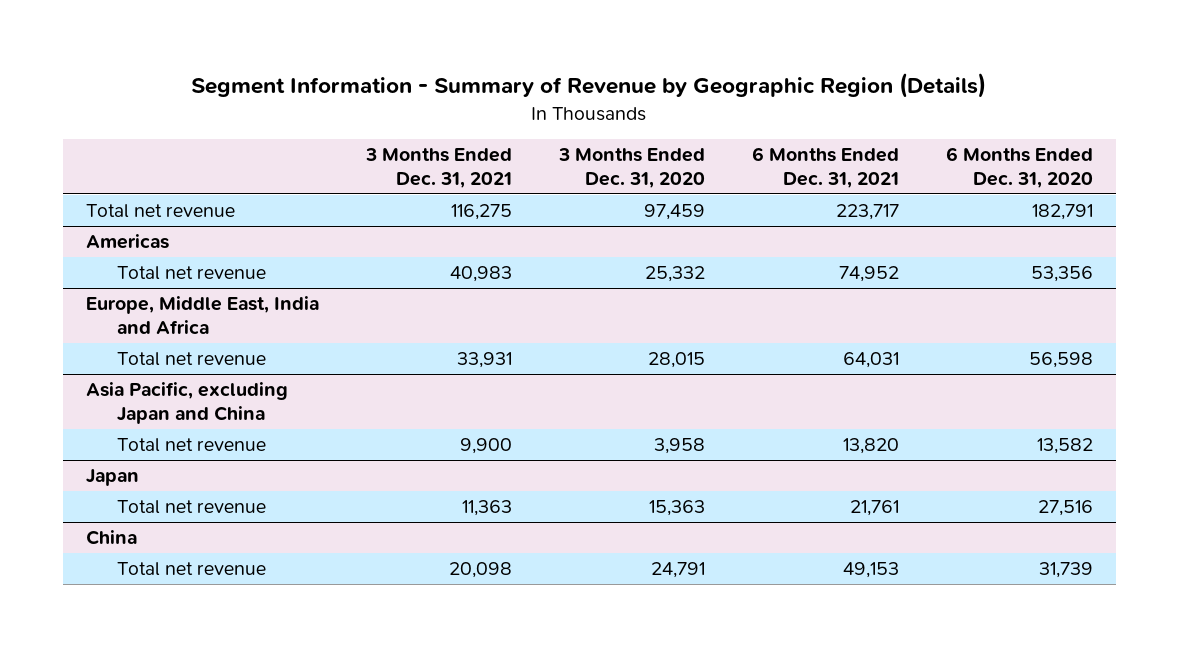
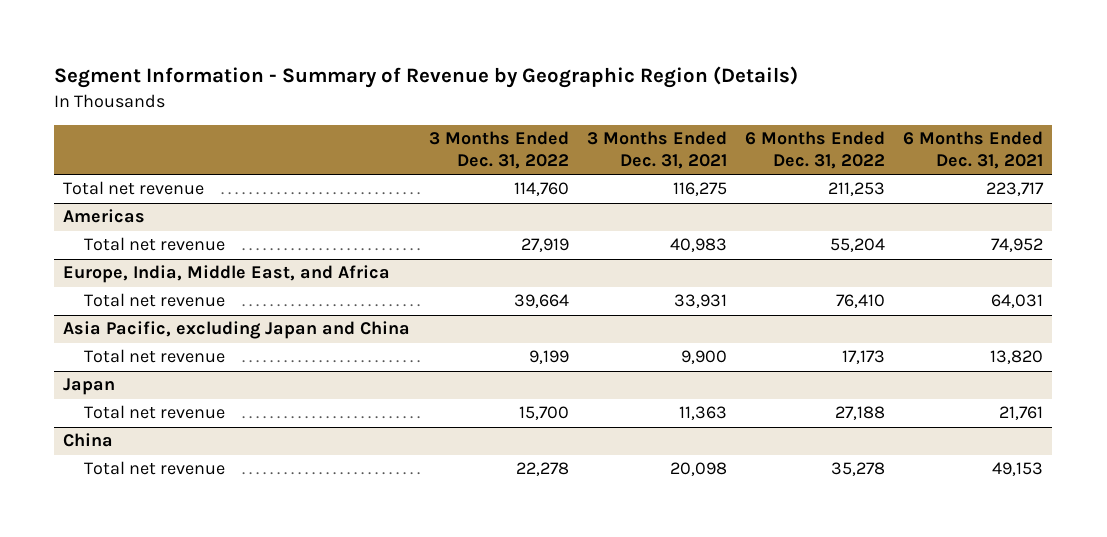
[557,148,705,188] 3 Months Ended Dec. 31, 2020 -> none
[945,147,1093,188] 6 Months Ended Dec. 31, 2020 -> none
none -> [428,131,569,170] 3 Months Ended Dec. 31, 2022
none -> [745,131,886,170] 6 Months Ended Dec. 31, 2022
[86,296,320,334] Europe, Middle East, India and Africa -> [63,265,391,284] Europe, India, Middle East, and Africa

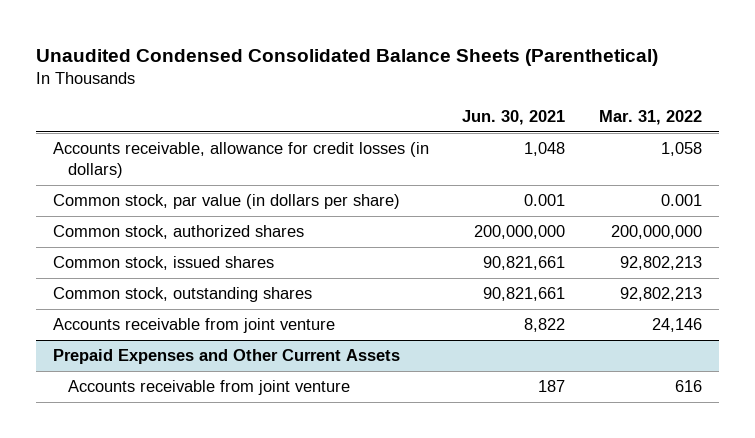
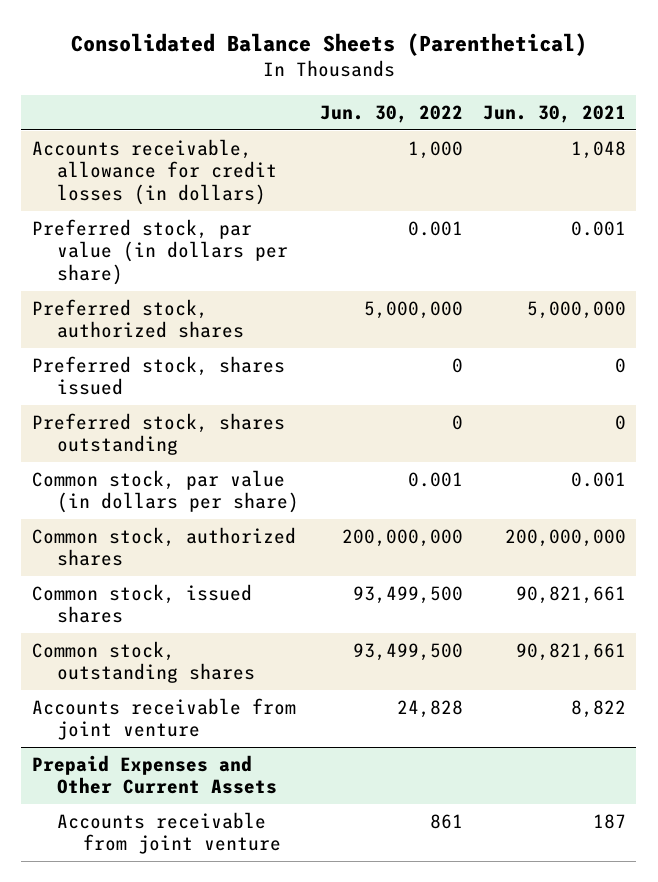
[36,48,659,66] Unaudited Condensed Consolidated Balance Sheets (Parenthetical) -> [70,32,587,56] Consolidated Balance Sheets (Parenthetical)
[598,109,702,125] Mar. 31, 2022 -> none
none -> [319,104,463,123] Jun. 30, 2022
none -> [31,219,289,285] Preferred stock, par value (in dollars per share)
none -> [31,299,245,339] Preferred stock, authorized shares
none -> [31,356,285,396] Preferred stock, shares issued
none -> [31,413,285,456] Preferred stock, shares outstanding

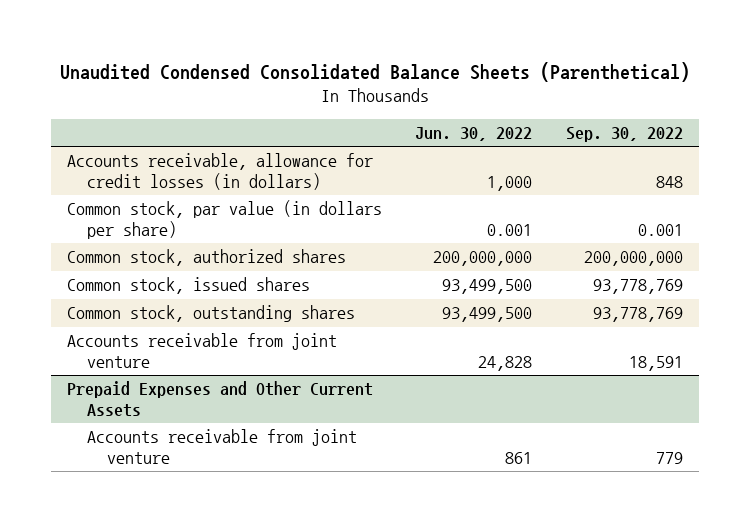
[70,32,587,56] Consolidated Balance Sheets (Parenthetical) -> [59,61,690,82] Unaudited Condensed Consolidated Balance Sheets (Parenthetical)
[482,104,626,123] Jun. 30, 2021 -> none
none -> [565,127,683,143] Sep. 30, 2022
[31,219,289,285] Preferred stock, par value (in dollars per share) -> none
[31,299,245,339] Preferred stock, authorized shares -> none
[31,356,285,396] Preferred stock, shares issued -> none
[31,413,285,456] Preferred stock, shares outstanding -> none

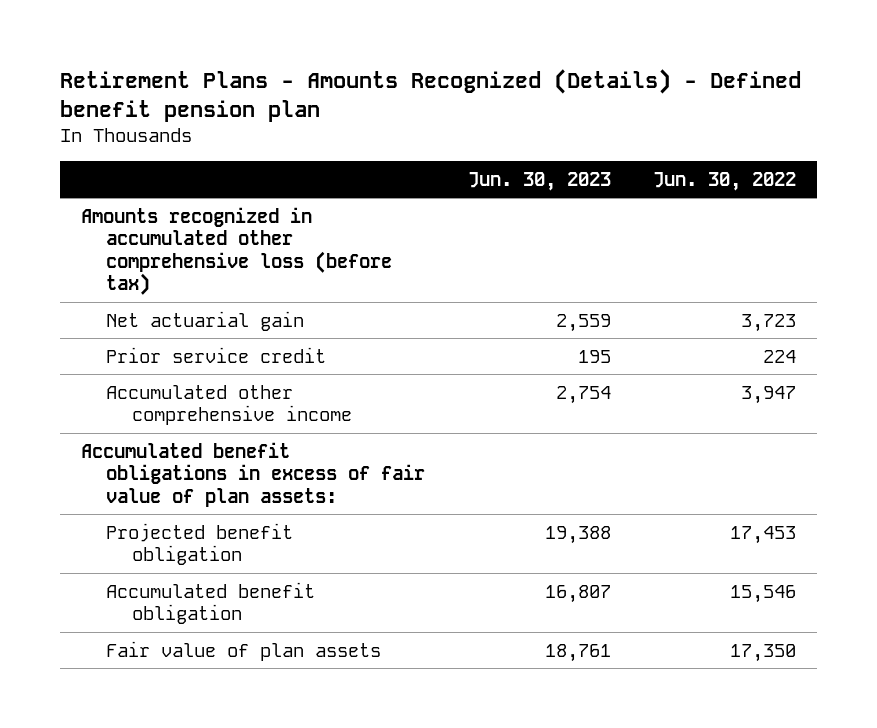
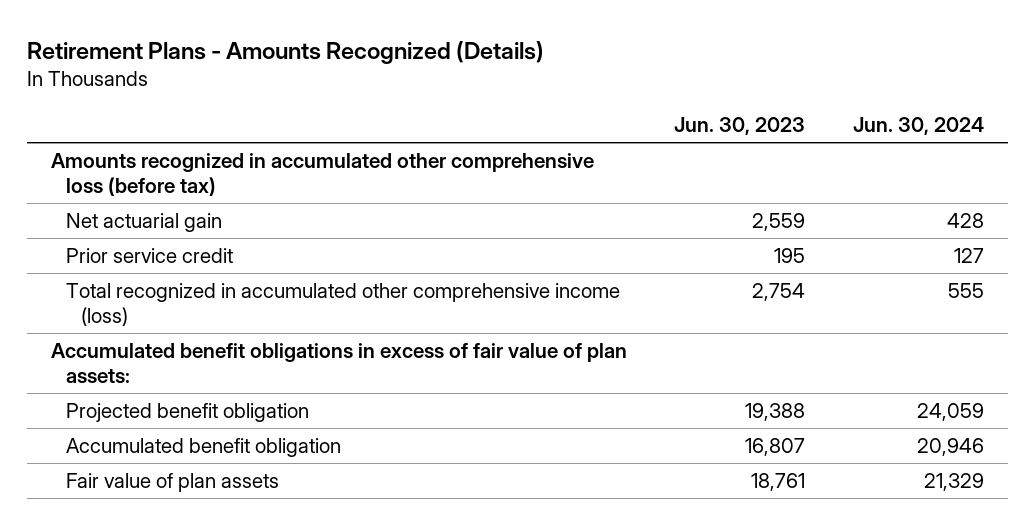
[59,69,801,123] Retirement Plans - Amounts Recognized (Details) - Defined benefit pension plan -> [26,40,544,64] Retirement Plans - Amounts Recognized (Details)
[653,171,797,191] Jun. 30, 2022 -> none
none -> [853,116,985,135] Jun. 30, 2024
[106,384,353,426] Accumulated other comprehensive income -> [65,283,620,327] Total recognized in accumulated other comprehensive income (loss)

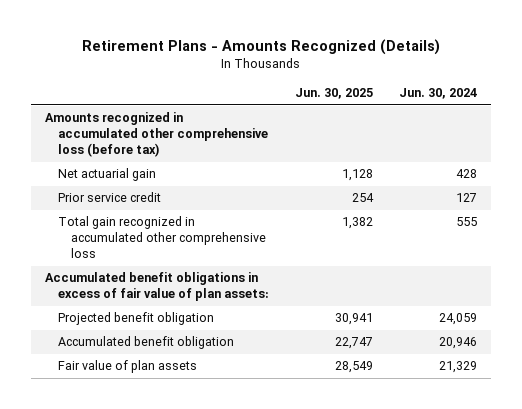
[674,116,806,135] Jun. 30, 2023 -> none
none -> [295,88,374,100] Jun. 30, 2025
[65,283,620,327] Total recognized in accumulated other comprehensive income (loss) -> [57,216,266,259] Total gain recognized in accumulated other comprehensive loss

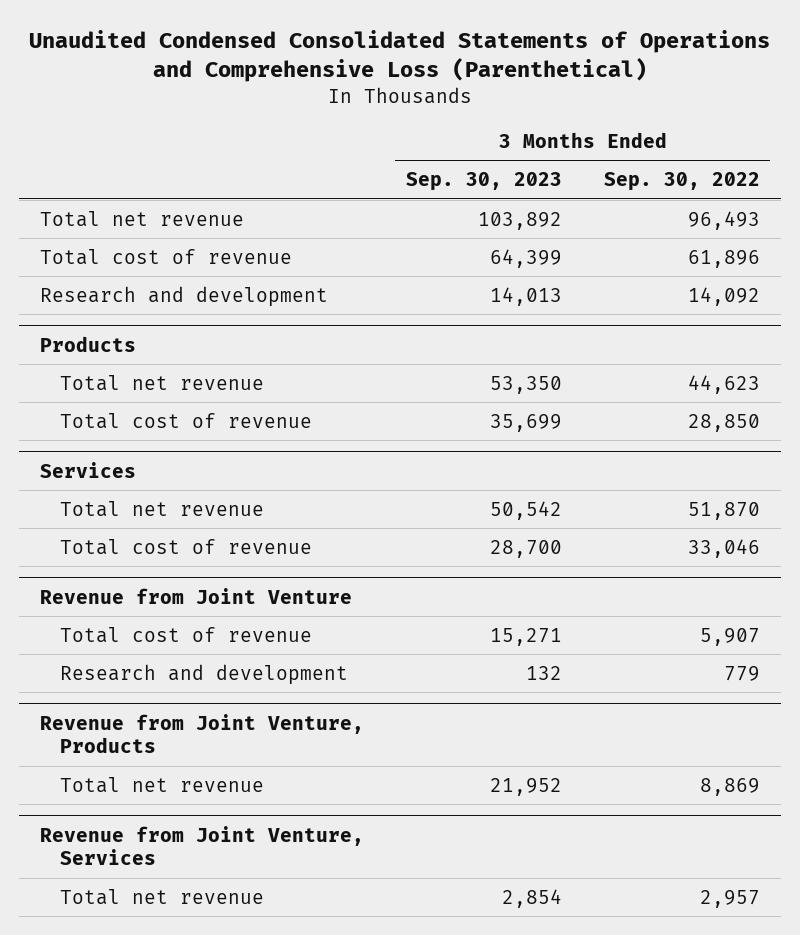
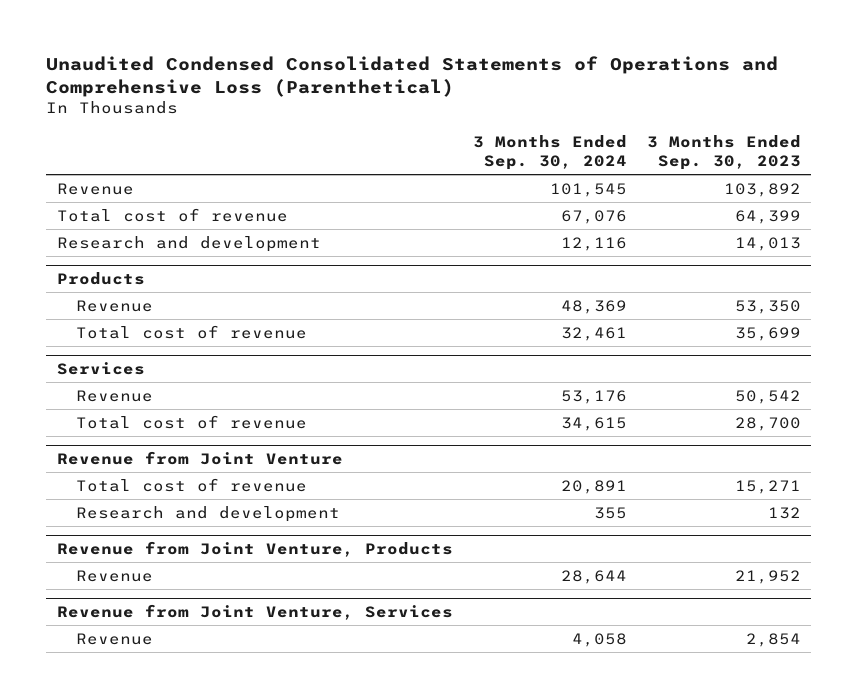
[603,172,760,192] Sep. 30, 2022 -> none
none -> [472,134,627,170] 3 Months Ended Sep. 30, 2024
[39,210,244,227] Total net revenue -> [56,182,134,195] Revenue
[60,374,265,391] Total net revenue -> [76,299,154,312] Revenue
[60,500,265,517] Total net revenue -> [76,389,154,402] Revenue
[60,776,265,793] Total net revenue -> [76,569,154,582] Revenue
[60,888,265,905] Total net revenue -> [76,632,154,645] Revenue

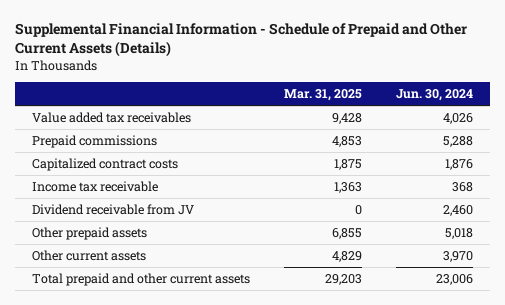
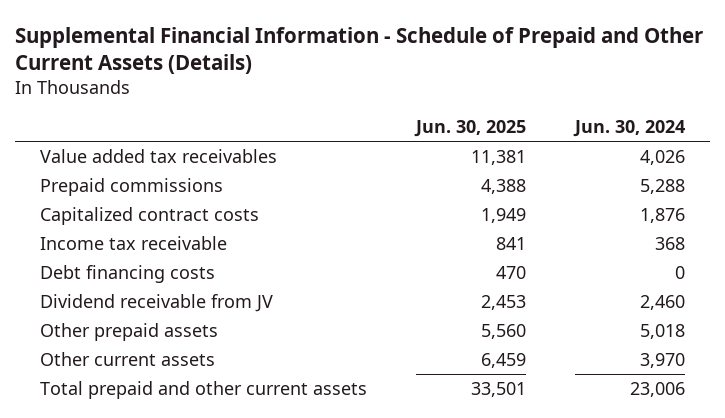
[284,89,363,102] Mar. 31, 2025 -> none
none -> [413,120,526,138] Jun. 30, 2025
none -> [39,264,215,283] Debt financing costs

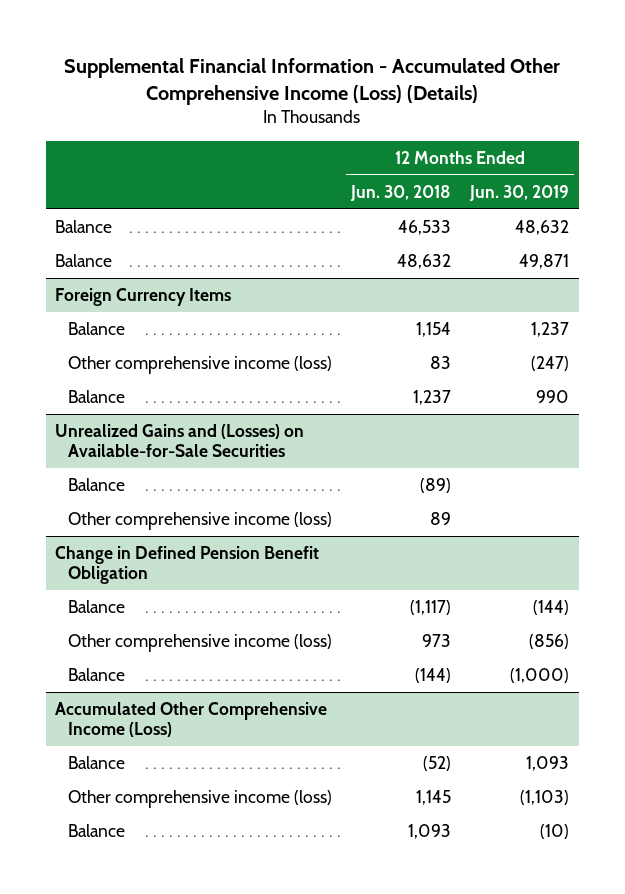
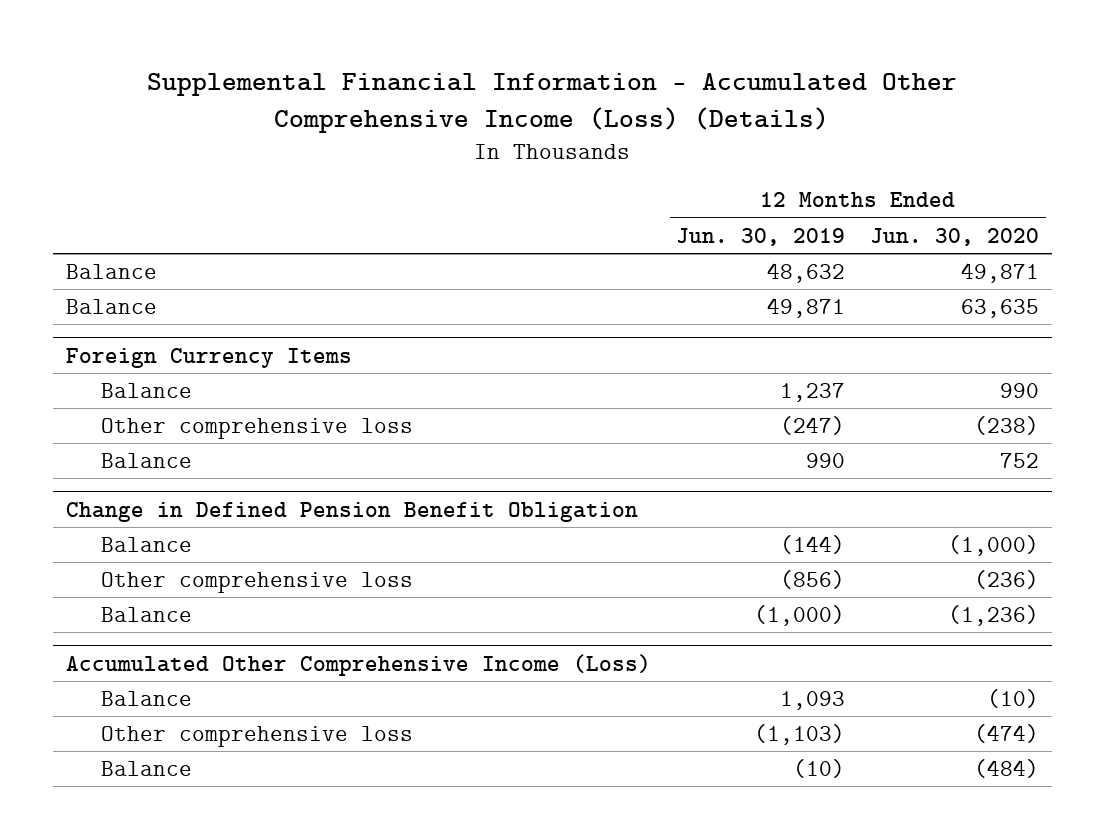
[349,184,451,201] Jun. 30, 2018 -> none
none -> [870,227,1040,246] Jun. 30, 2020
[67,356,332,375] Other comprehensive income (loss) -> [101,417,414,439] Other comprehensive loss
[55,424,305,458] Unrealized Gains and (Losses) on Available-for-Sale Securities -> none
[67,478,125,492] Balance -> none
[67,512,332,531] Other comprehensive income (loss) -> none
[67,634,332,653] Other comprehensive income (loss) -> [101,571,414,593] Other comprehensive loss
[67,790,332,809] Other comprehensive income (loss) -> [101,725,414,747] Other comprehensive loss

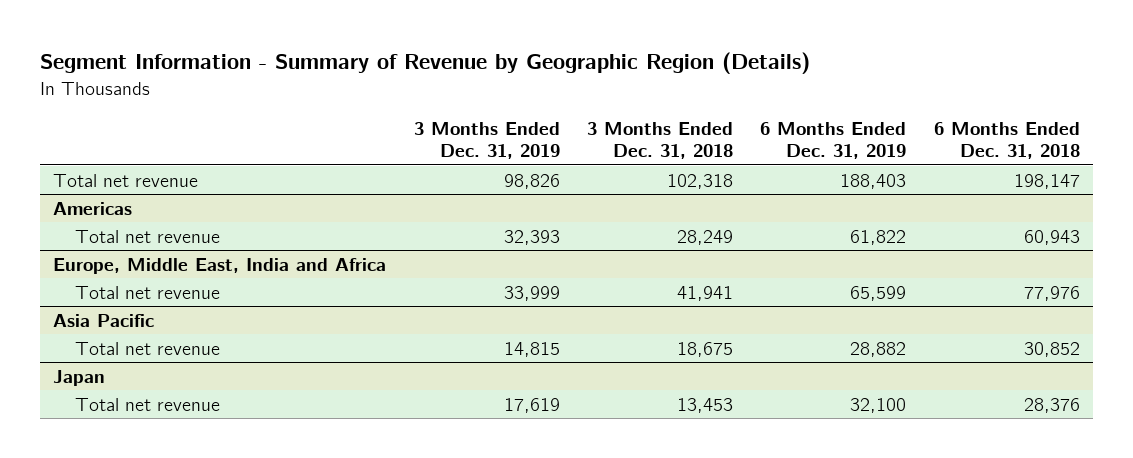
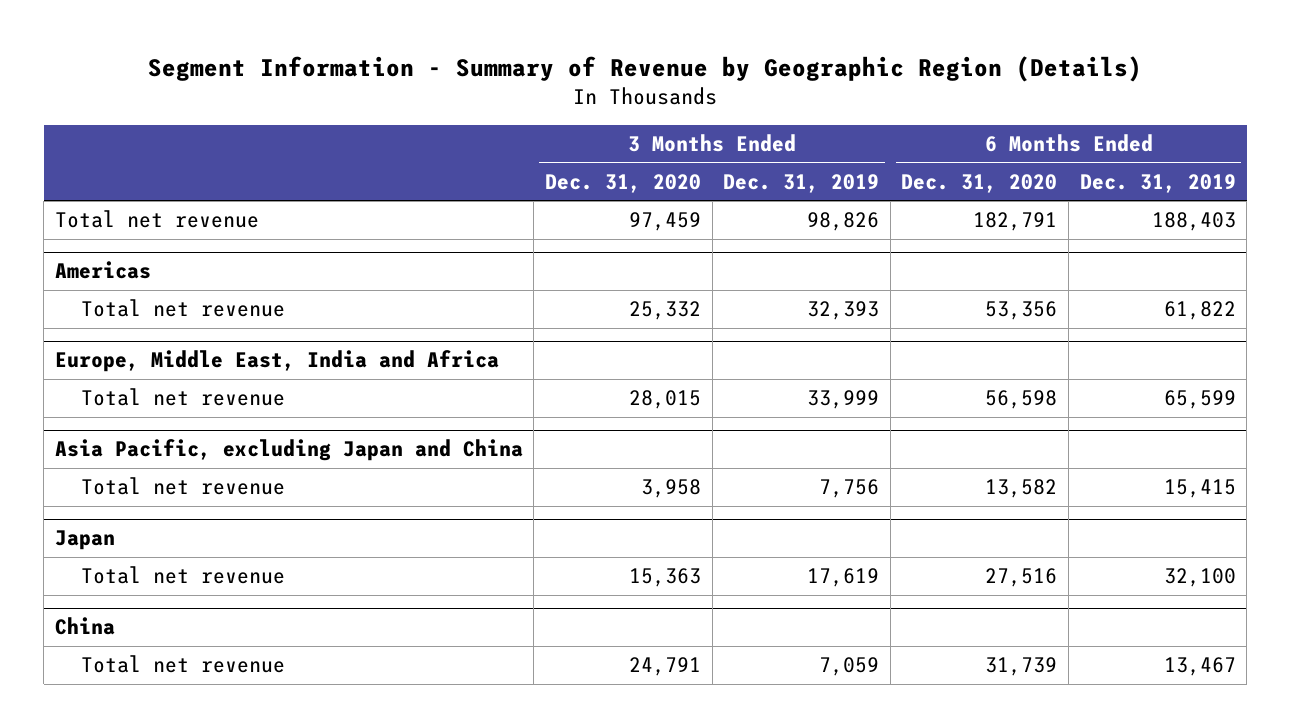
[587,121,734,160] 3 Months Ended Dec. 31, 2018 -> none
[933,121,1080,160] 6 Months Ended Dec. 31, 2018 -> none
none -> [544,173,701,193] Dec. 31, 2020
none -> [901,173,1058,193] Dec. 31, 2020
[53,313,155,327] Asia Pacific -> none
none -> [54,439,523,462] Asia Pacific, excluding Japan and China
[503,341,560,357] 14,815 -> [819,479,880,499] 7,756
[850,341,907,357] 28,882 -> [1163,479,1236,499] 15,415
none -> [54,617,115,636] China
none -> [81,655,286,674] Total net revenue

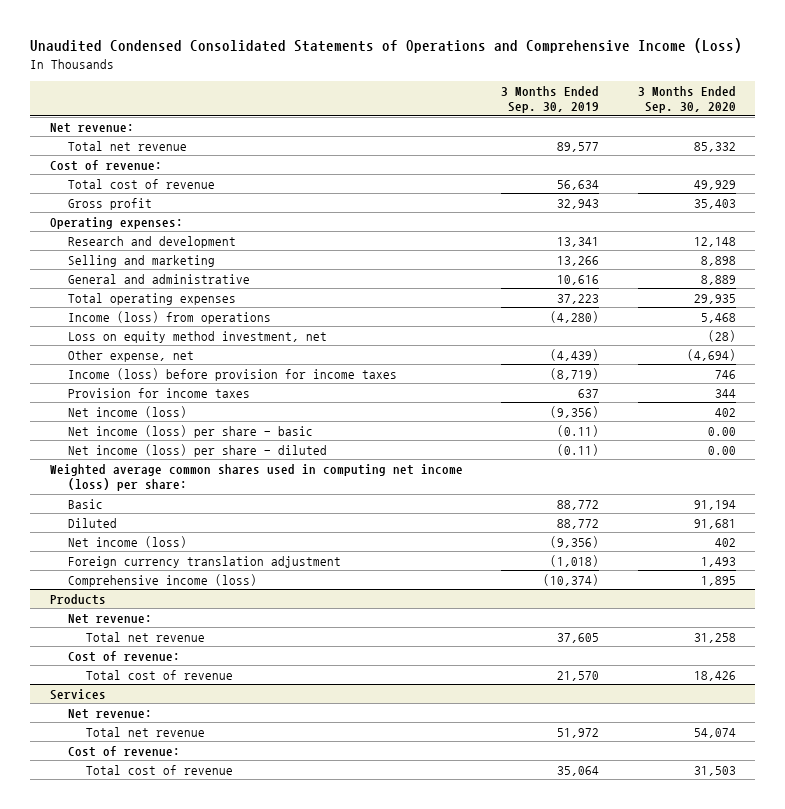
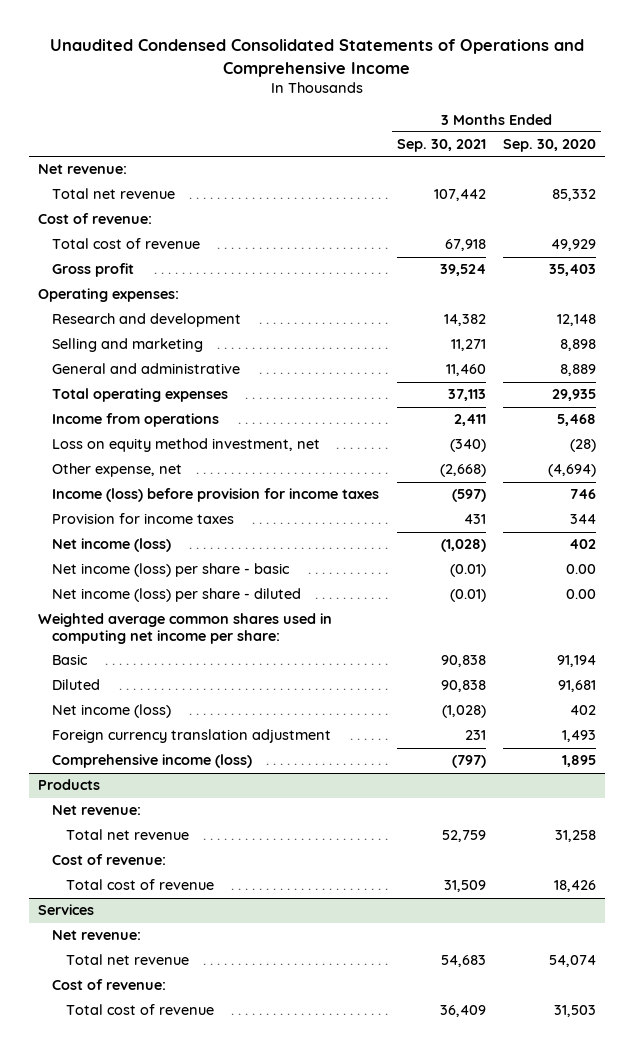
[30,38,743,54] Unaudited Condensed Consolidated Statements of Operations and Comprehensive Income (Loss) -> [50,39,585,77] Unaudited Condensed Consolidated Statements of Operations and Comprehensive Income
[501,85,600,114] 3 Months Ended Sep. 30, 2019 -> none
none -> [396,139,486,153] Sep. 30, 2021
[67,310,271,324] Income (loss) from operations -> [52,413,220,428] Income from operations
[49,463,463,492] Weighted average common shares used in computing net income (loss) per share: -> [37,613,332,644] Weighted average common shares used in computing net income per share:

